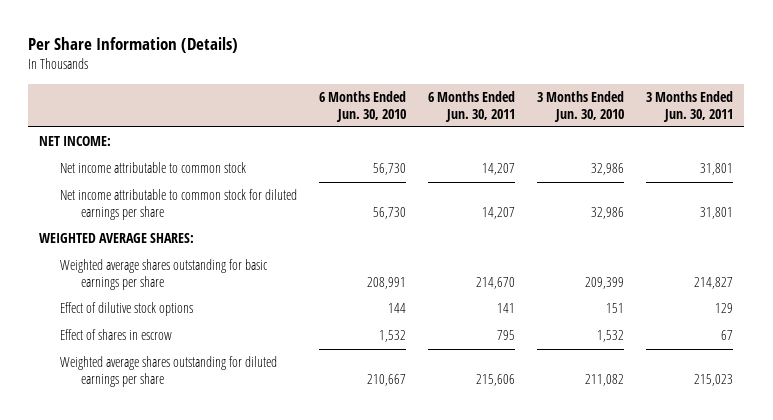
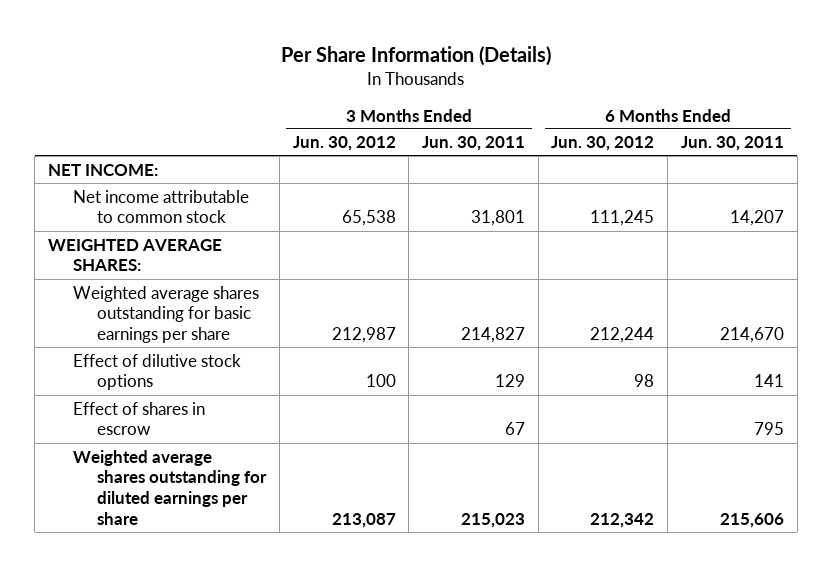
[319,91,407,122] 6 Months Ended Jun. 30, 2010 -> none
[537,91,625,122] 3 Months Ended Jun. 30, 2010 -> none
none -> [292,136,396,152] Jun. 30, 2012
none -> [551,136,655,152] Jun. 30, 2012
[60,189,298,221] Net income attributable to common stock for diluted earnings per share -> none

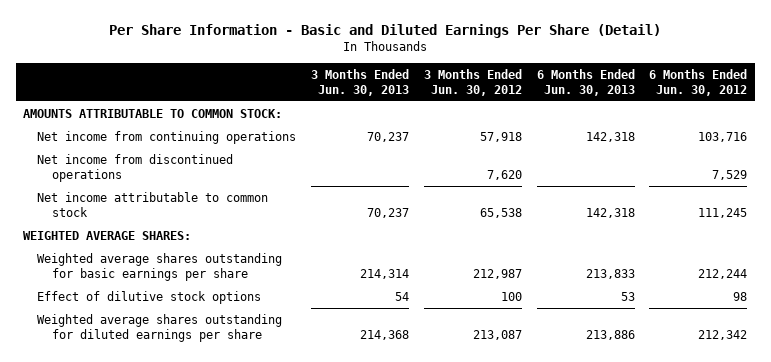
[281,45,552,66] Per Share Information (Details) -> [109,23,662,38] Per Share Information - Basic and Diluted Earnings Per Share (Detail)
[421,136,525,152] Jun. 30, 2011 -> none
[680,136,784,152] Jun. 30, 2011 -> none
none -> [311,68,410,96] 3 Months Ended Jun. 30, 2013
none -> [536,68,635,96] 6 Months Ended Jun. 30, 2013
[48,163,159,176] NET INCOME: -> none
none -> [23,108,283,118] AMOUNTS ATTRIBUTABLE TO COMMON STOCK:
none -> [37,130,297,144] Net income from continuing operations
none -> [37,153,234,182] Net income from discontinued operations
[72,401,205,436] Effect of shares in escrow -> none

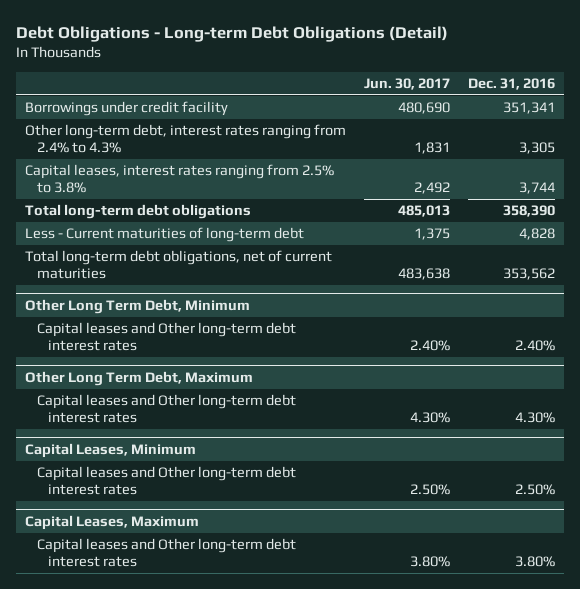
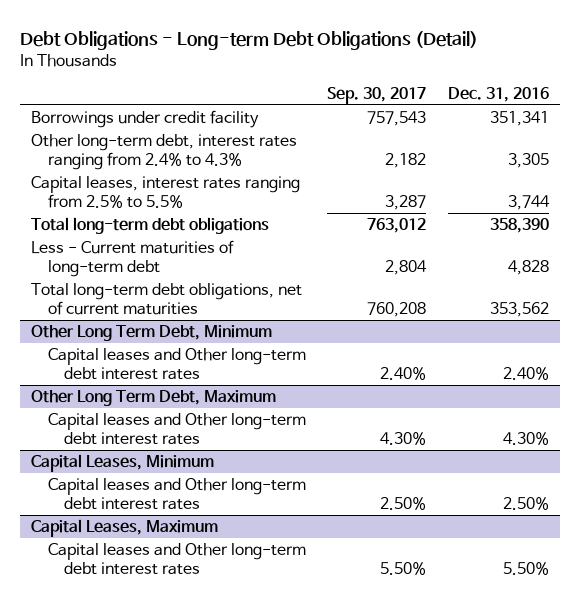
[364,78,451,91] Jun. 30, 2017 -> none
none -> [327,86,427,104] Sep. 30, 2017
[24,164,334,194] Capital leases, interest rates ranging from 2.5% to 3.8% -> [31,176,301,209] Capital leases, interest rates ranging from 2.5% to 5.5%
[515,556,556,568] 3.80% -> [503,562,550,576] 5.50%

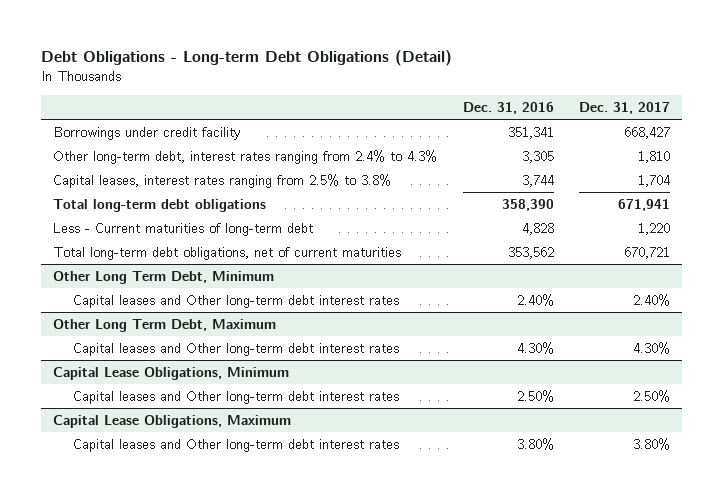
[327,86,427,104] Sep. 30, 2017 -> none
none -> [578,102,670,115] Dec. 31, 2017
[31,176,301,209] Capital leases, interest rates ranging from 2.5% to 5.5% -> [53,173,392,188] Capital leases, interest rates ranging from 2.5% to 3.8%
[31,454,215,473] Capital Leases, Minimum -> none
none -> [53,366,290,380] Capital Lease Obligations, Minimum
[31,519,219,538] Capital Leases, Maximum -> none
none -> [53,414,292,428] Capital Lease Obligations, Maximum
[503,562,550,576] 5.50% -> [516,437,554,450] 3.80%

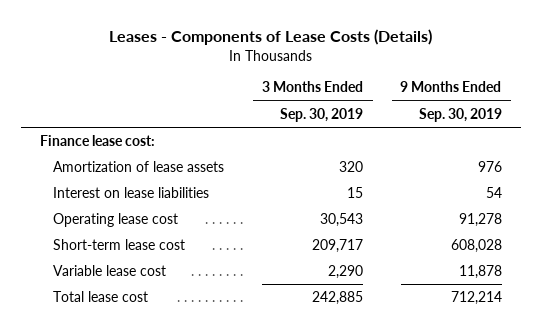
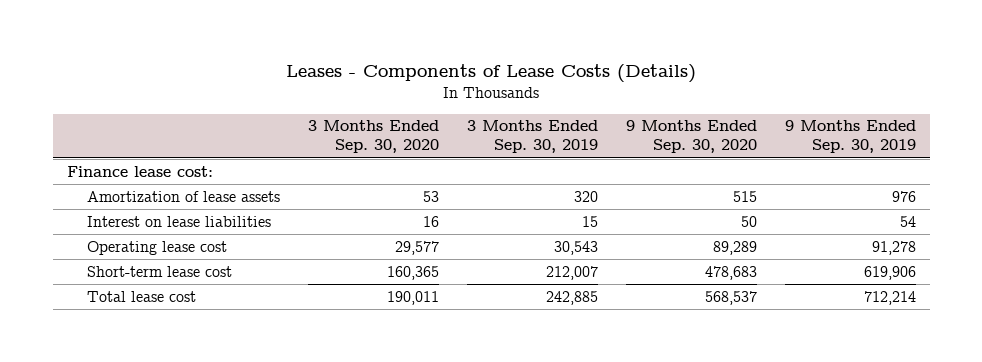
none -> [308,120,440,154] 3 Months Ended Sep. 30, 2020
none -> [625,120,757,154] 9 Months Ended Sep. 30, 2020
[53,265,167,277] Variable lease cost -> none
[312,239,364,254] 209,717 -> [546,265,599,280] 212,007
[450,239,502,254] 608,028 -> [863,265,916,280] 619,906

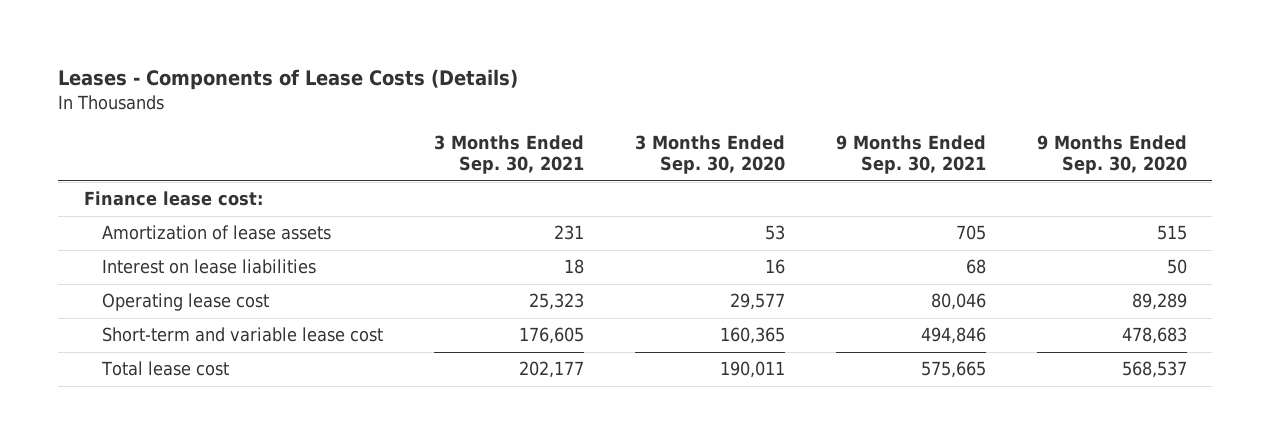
[467,120,599,154] 3 Months Ended Sep. 30, 2019 -> none
[784,120,916,154] 9 Months Ended Sep. 30, 2019 -> none
none -> [433,135,584,175] 3 Months Ended Sep. 30, 2021
none -> [835,135,986,175] 9 Months Ended Sep. 30, 2021
[87,265,233,277] Short-term lease cost -> [101,327,383,343] Short-term and variable lease cost

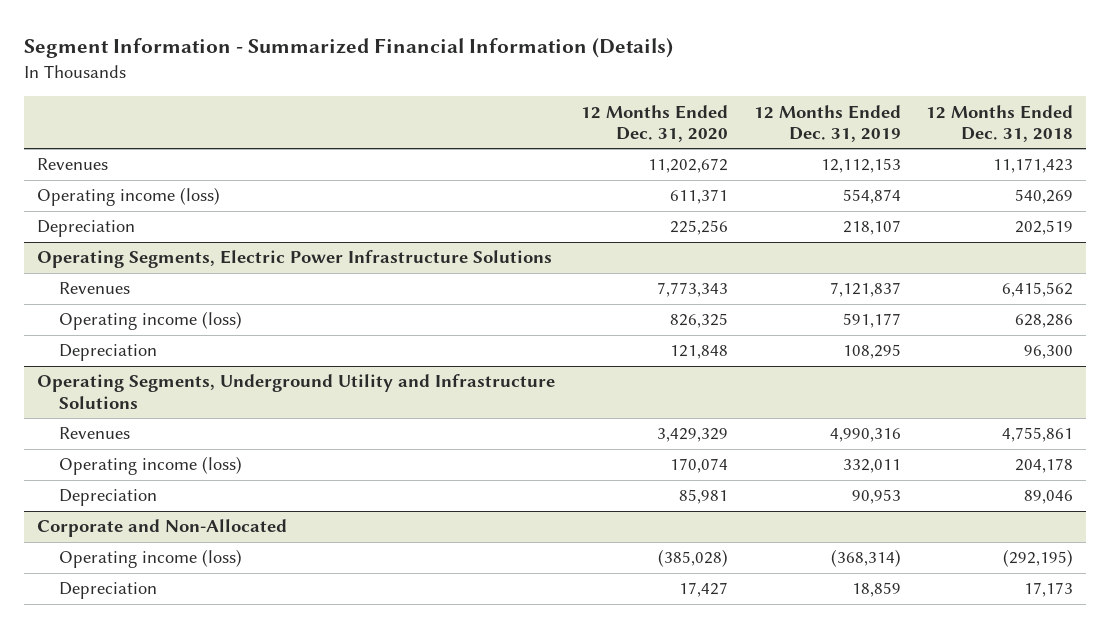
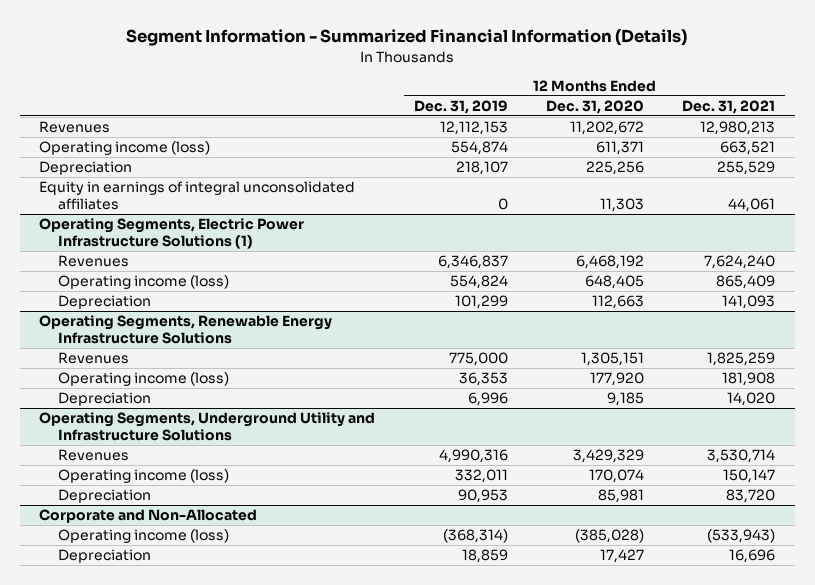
[926,104,1074,143] 12 Months Ended Dec. 31, 2018 -> none
none -> [682,100,776,115] Dec. 31, 2021
none -> [39,181,356,210] Equity in earnings of integral unconsolidated affiliates
[37,250,553,269] Operating Segments, Electric Power Infrastructure Solutions -> [39,218,305,249] Operating Segments, Electric Power Infrastructure Solutions (1)
[656,282,728,298] 7,773,343 -> [576,255,645,270] 6,468,192
[829,282,901,298] 7,121,837 -> [437,255,508,270] 6,346,837
[669,313,728,329] 826,325 -> [585,275,645,290] 648,405
[842,313,901,329] 591,177 -> [449,275,508,290] 554,824
[669,345,728,360] 121,848 -> [592,295,645,310] 112,663
[842,344,901,360] 108,295 -> [454,295,508,310] 101,299
none -> [39,315,333,344] Operating Segments, Renewable Energy Infrastructure Solutions
none -> [58,352,130,365] Revenues
none -> [58,372,230,387] Operating income (loss)
none -> [58,392,152,407] Depreciation

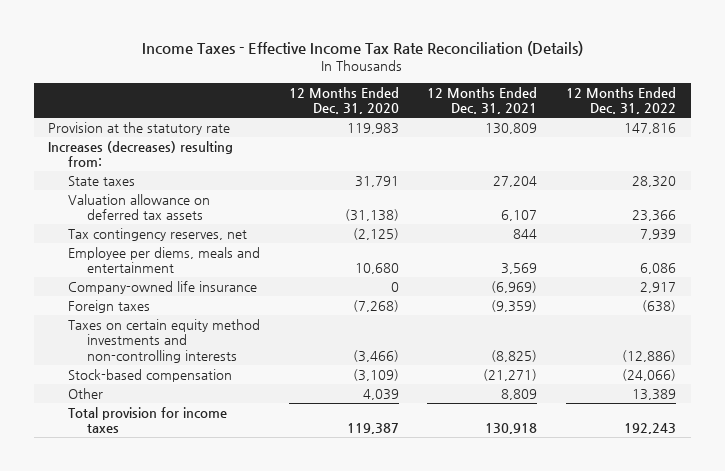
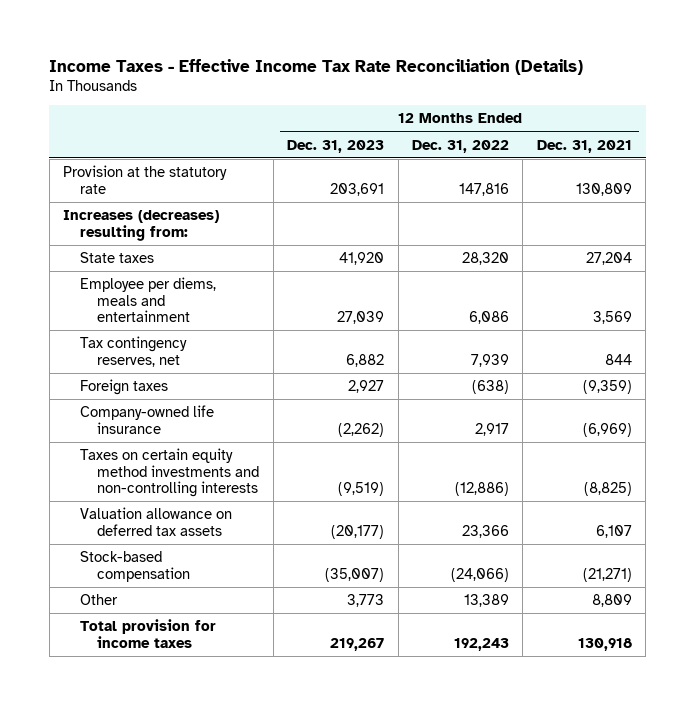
[288,86,399,115] 12 Months Ended Dec. 31, 2020 -> none
none -> [287,139,385,153] Dec. 31, 2023
[67,227,247,241] Tax contingency reserves, net -> [80,336,188,367] Tax contingency reserves, net
[67,280,257,294] Company-owned life insurance -> [80,405,215,434] Company-owned life insurance
[67,193,210,221] Valuation allowance on deferred tax assets -> [80,507,233,536] Valuation allowance on deferred tax assets

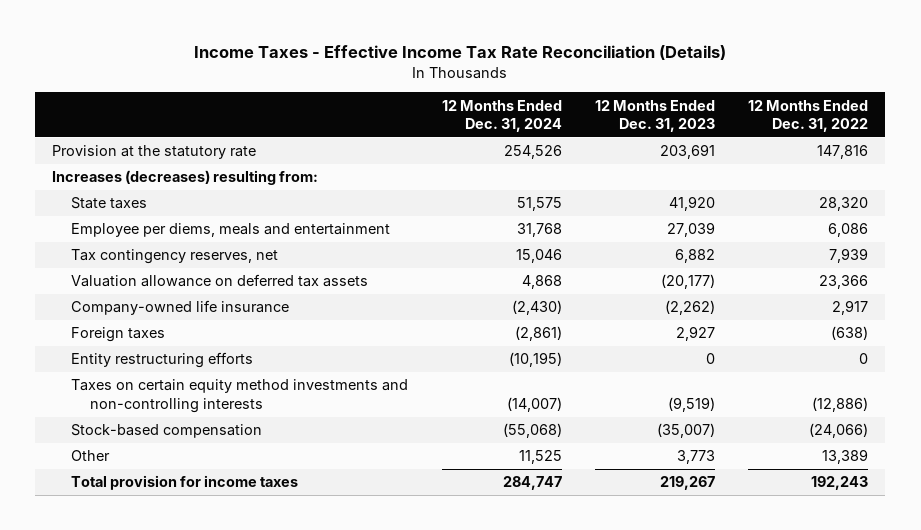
[536,139,632,153] Dec. 31, 2021 -> none
none -> [441,99,562,132] 12 Months Ended Dec. 31, 2024
[80,507,233,536] Valuation allowance on deferred tax assets -> [71,274,369,288] Valuation allowance on deferred tax assets
[80,379,169,396] Foreign taxes -> [71,327,166,343] Foreign taxes
none -> [71,352,254,369] Entity restructuring efforts

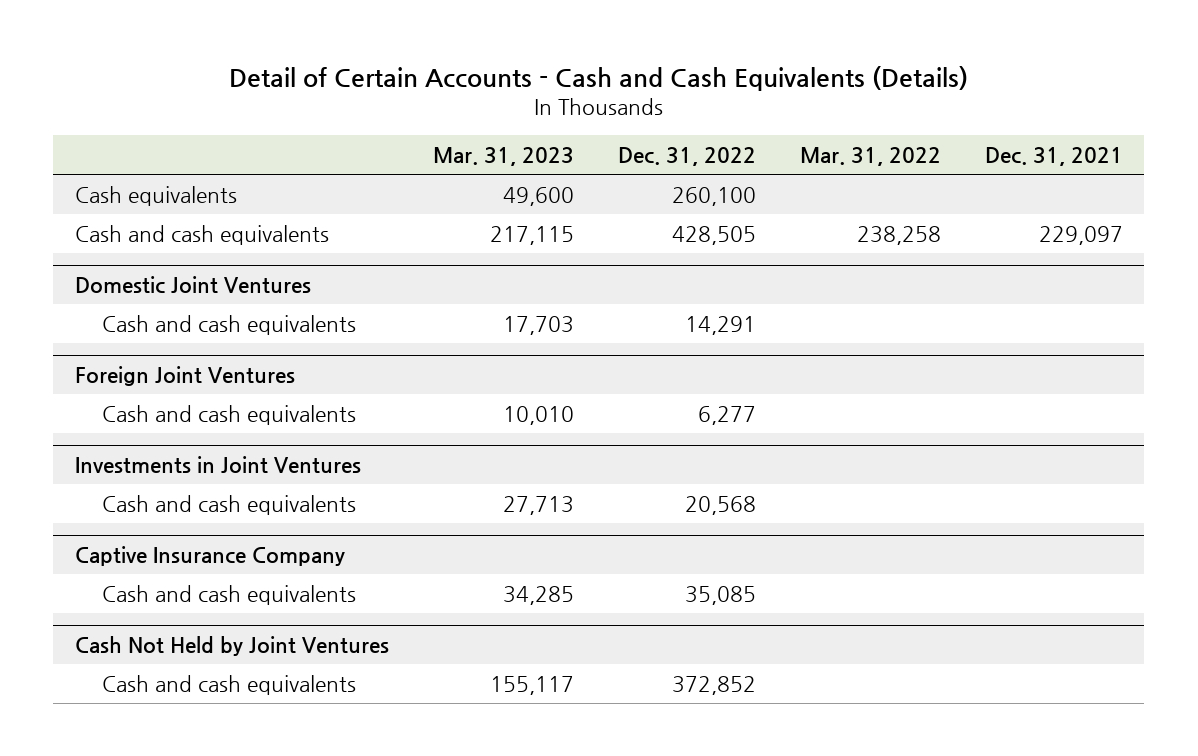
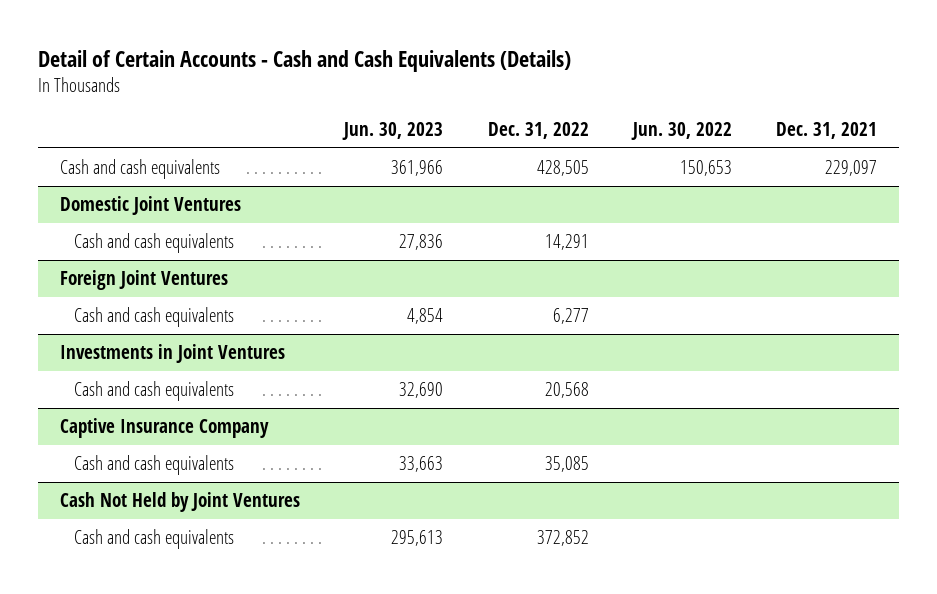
[432,147,574,167] Mar. 31, 2023 -> none
[799,147,941,167] Mar. 31, 2022 -> none
none -> [342,121,444,140] Jun. 30, 2023
none -> [630,121,732,140] Jun. 30, 2022
[75,185,238,206] Cash equivalents -> none

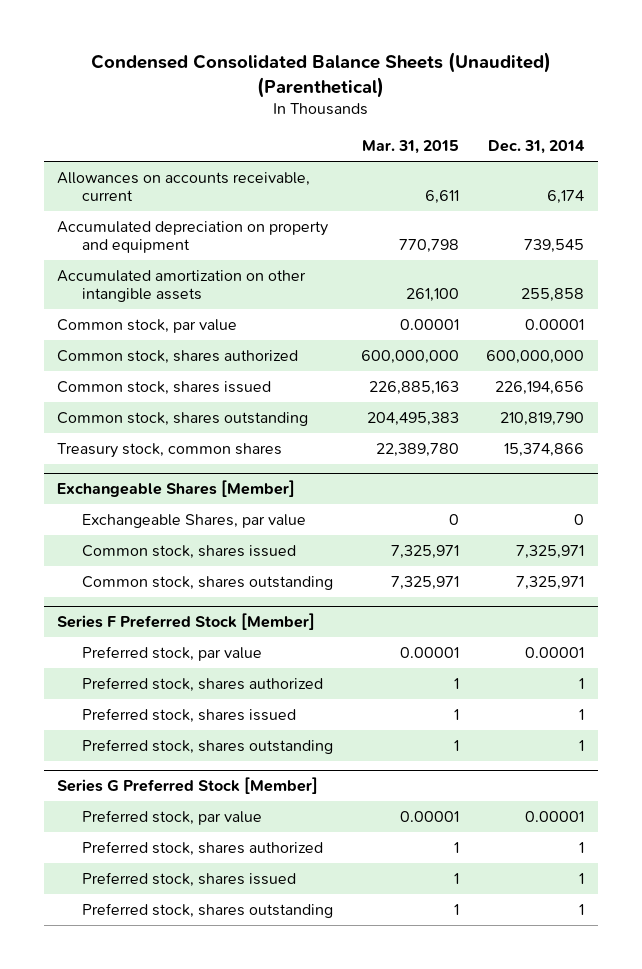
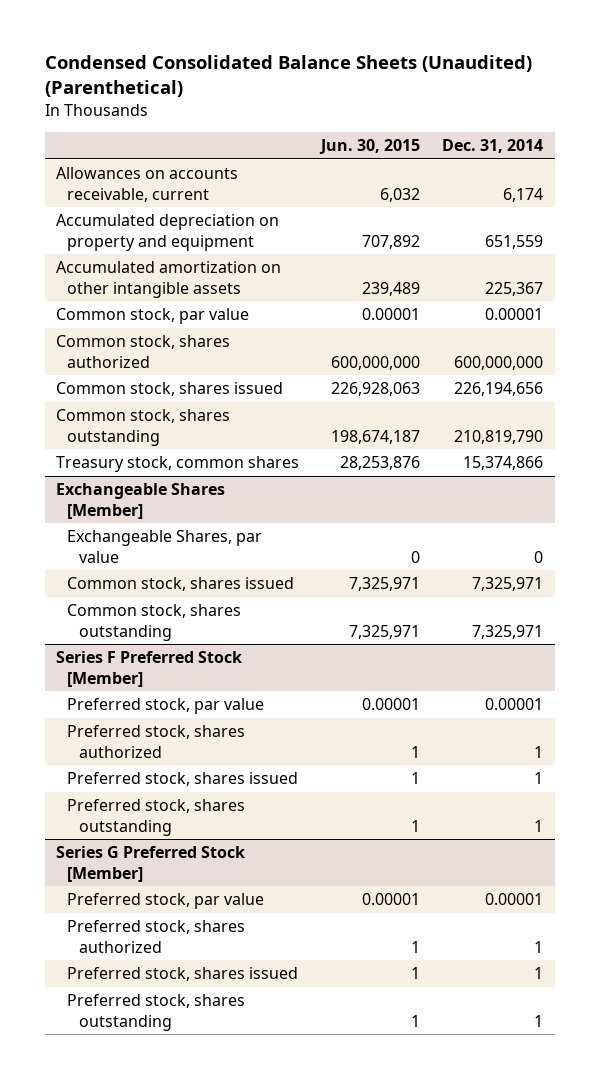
[361,140,459,155] Mar. 31, 2015 -> none
none -> [319,139,421,155] Jun. 30, 2015
[524,239,585,254] 739,545 -> [485,234,544,249] 651,559
[521,288,585,303] 255,858 -> [485,281,544,296] 225,367

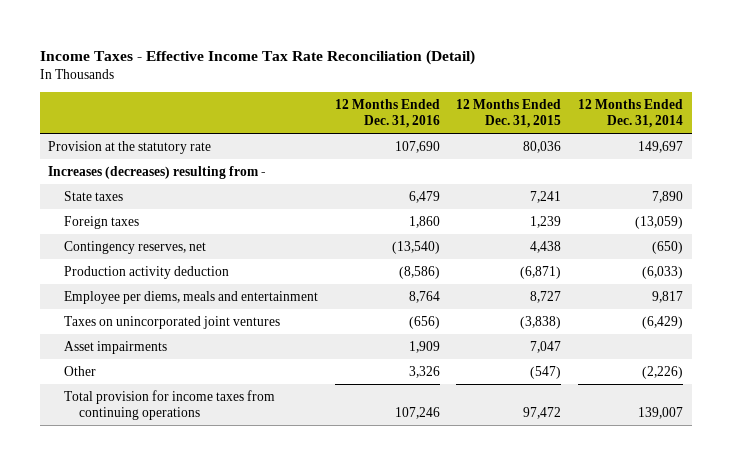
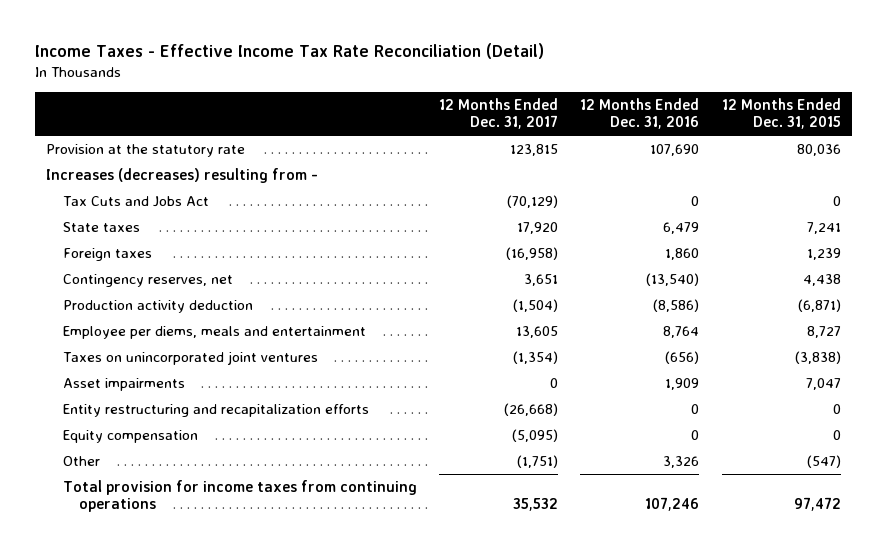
[578,98,684,128] 12 Months Ended Dec. 31, 2014 -> none
none -> [439,97,559,130] 12 Months Ended Dec. 31, 2017
none -> [62,195,209,207] Tax Cuts and Jobs Act
none -> [62,403,369,417] Entity restructuring and recapitalization efforts
none -> [62,429,198,443] Equity compensation

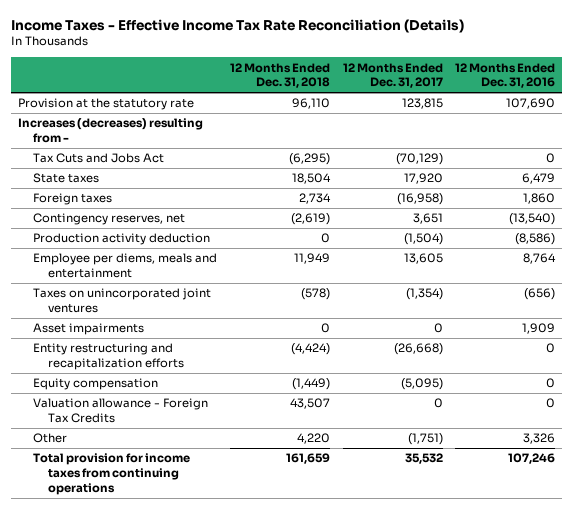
[34,43,544,60] Income Taxes - Effective Income Tax Rate Reconciliation (Detail) -> [11,18,465,33] Income Taxes - Effective Income Tax Rate Reconciliation (Details)
[721,97,841,130] 12 Months Ended Dec. 31, 2015 -> none
none -> [229,62,330,89] 12 Months Ended Dec. 31, 2018
none -> [32,398,208,424] Valuation allowance - Foreign Tax Credits

